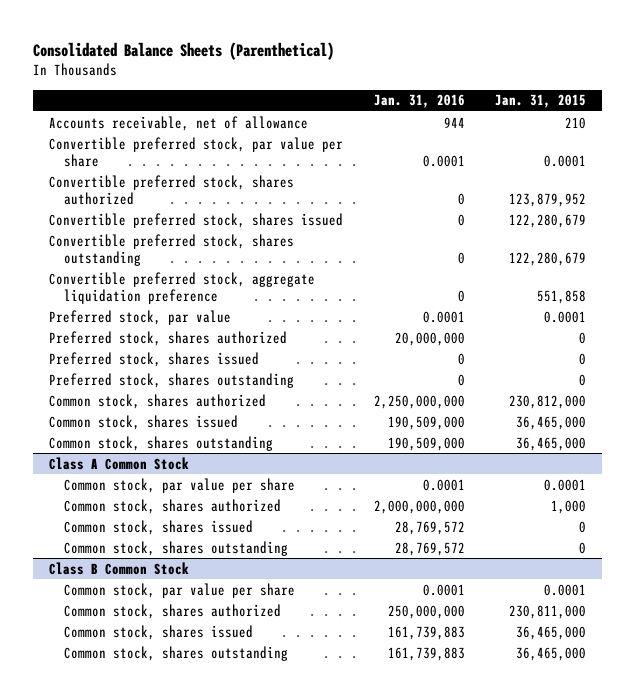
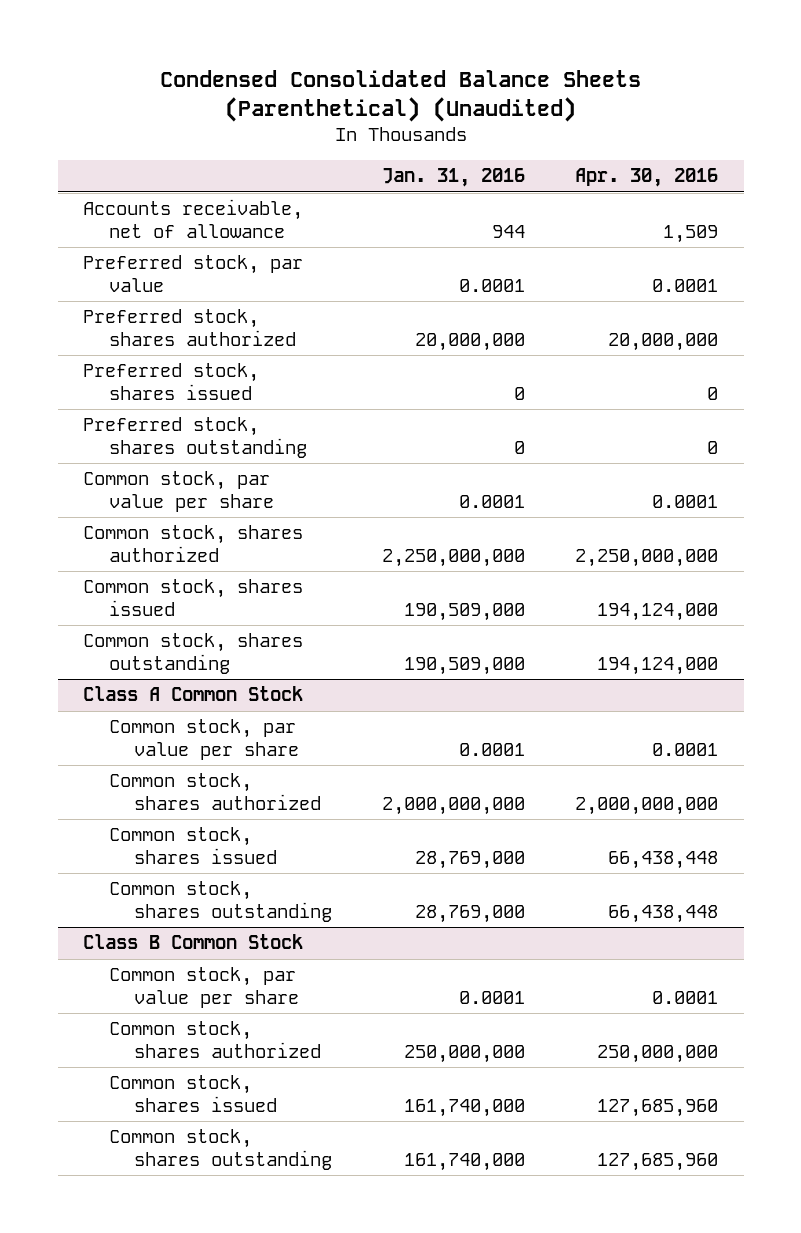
[33,41,335,60] Consolidated Balance Sheets (Parenthetical) -> [159,69,641,122] Condensed Consolidated Balance Sheets (Parenthetical) (Unaudited)
[495,94,587,109] Jan. 31, 2015 -> none
none -> [575,168,719,188] Apr. 30, 2016
[48,136,343,167] Convertible preferred stock, par value per share -> none
[48,174,294,205] Convertible preferred stock, shares authorized -> none
[48,212,343,228] Convertible preferred stock, shares issued -> none
[48,233,294,266] Convertible preferred stock, shares outstanding -> none
[48,271,315,304] Convertible preferred stock, aggregate liquidation preference -> none
none -> [83,471,274,512] Common stock, par value per share
[394,520,465,535] 28,769,572 -> [415,850,526,869] 28,769,000
[394,541,465,556] 28,769,572 -> [415,904,526,923] 28,769,000
[387,625,465,640] 161,739,883 -> [404,1098,526,1117] 161,740,000
[387,646,465,661] 161,739,883 -> [404,1152,526,1171] 161,740,000

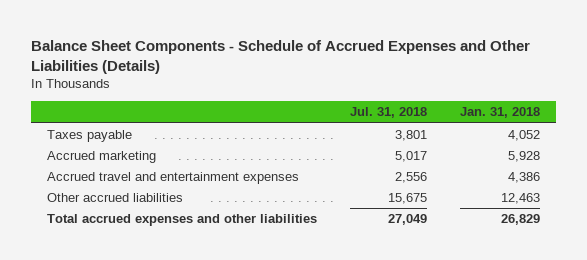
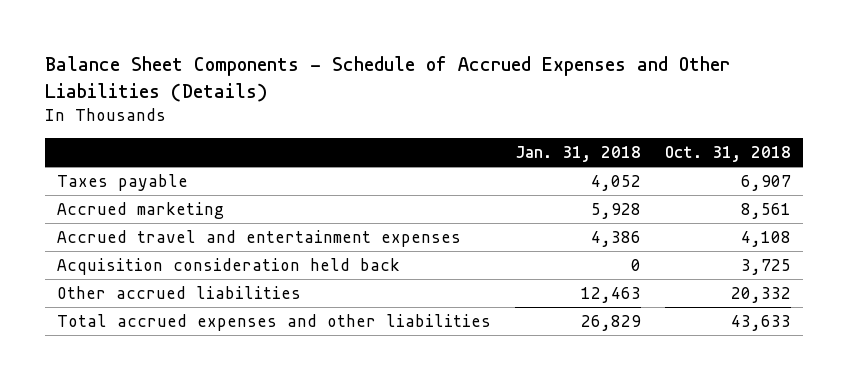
[350,107,428,119] Jul. 31, 2018 -> none
none -> [664,146,791,163] Oct. 31, 2018
none -> [56,258,400,276] Acquisition consideration held back

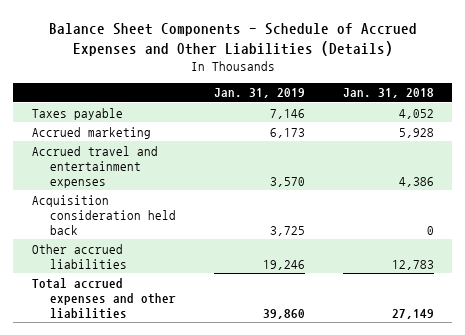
[664,146,791,163] Oct. 31, 2018 -> none
none -> [213,88,305,99] Jan. 31, 2019
[580,287,641,304] 12,463 -> [391,259,434,270] 12,783
[580,315,641,332] 26,829 -> [391,308,434,319] 27,149

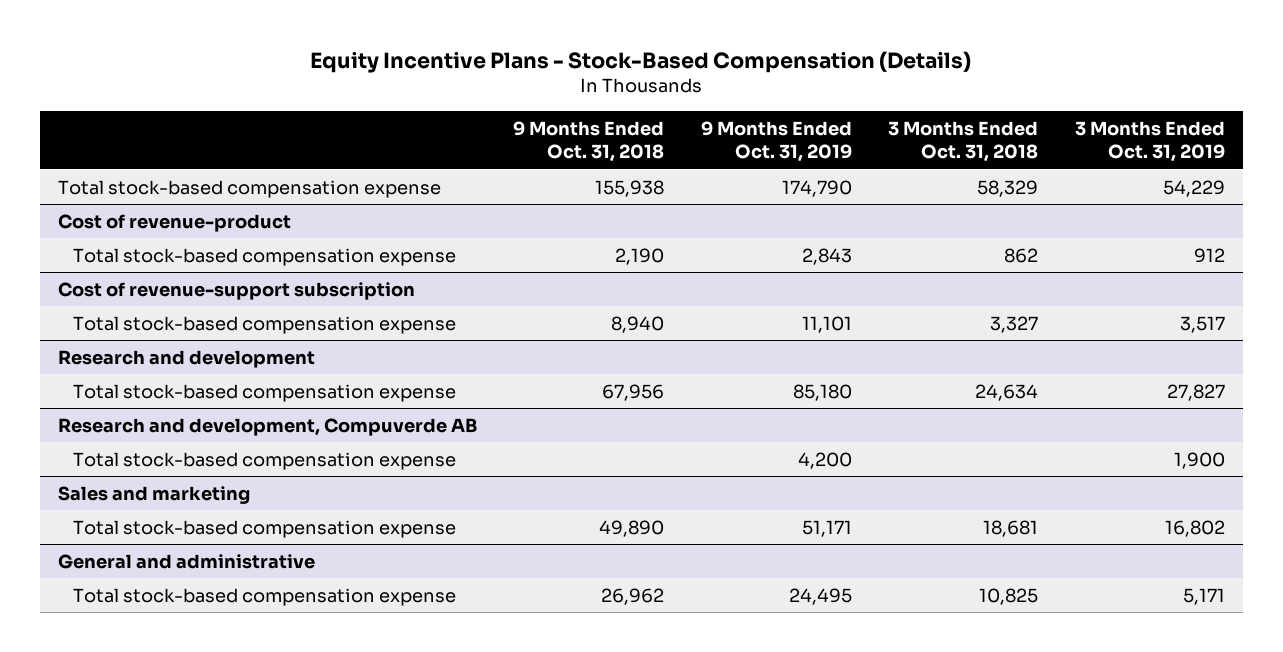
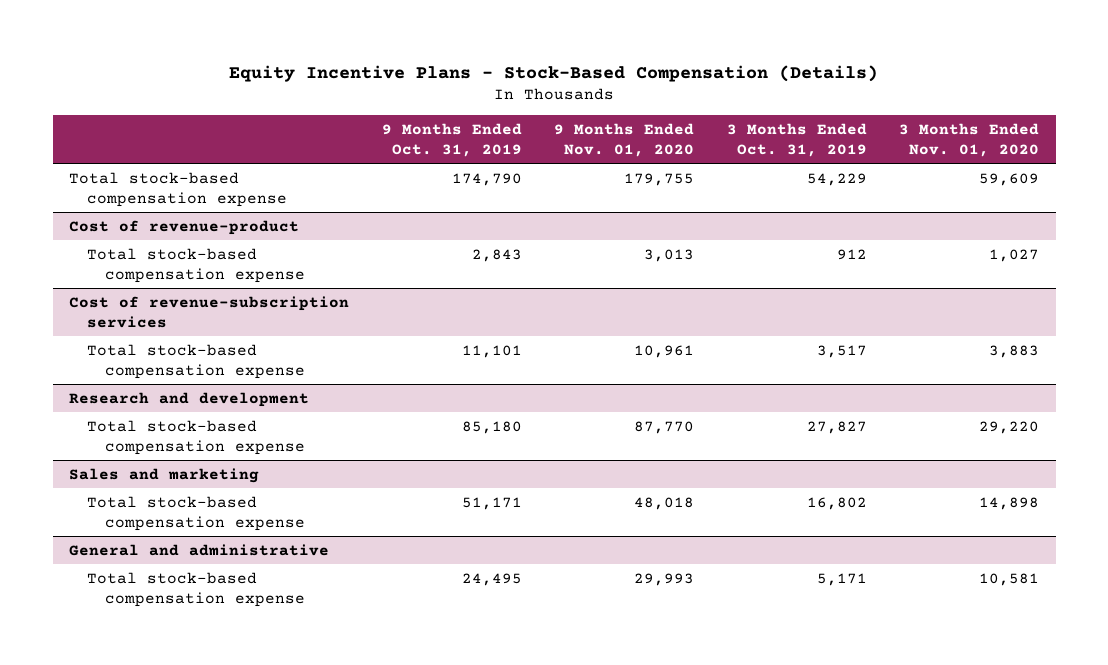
[513,120,665,163] 9 Months Ended Oct. 31, 2018 -> none
[888,120,1039,163] 3 Months Ended Oct. 31, 2018 -> none
none -> [554,123,695,157] 9 Months Ended Nov. 01, 2020
none -> [899,123,1040,157] 3 Months Ended Nov. 01, 2020
[58,281,416,300] Cost of revenue-support subscription -> [69,295,350,328] Cost of revenue-subscription services
[58,417,478,436] Research and development, Compuverde AB -> none
[73,451,457,470] Total stock-based compensation expense -> none

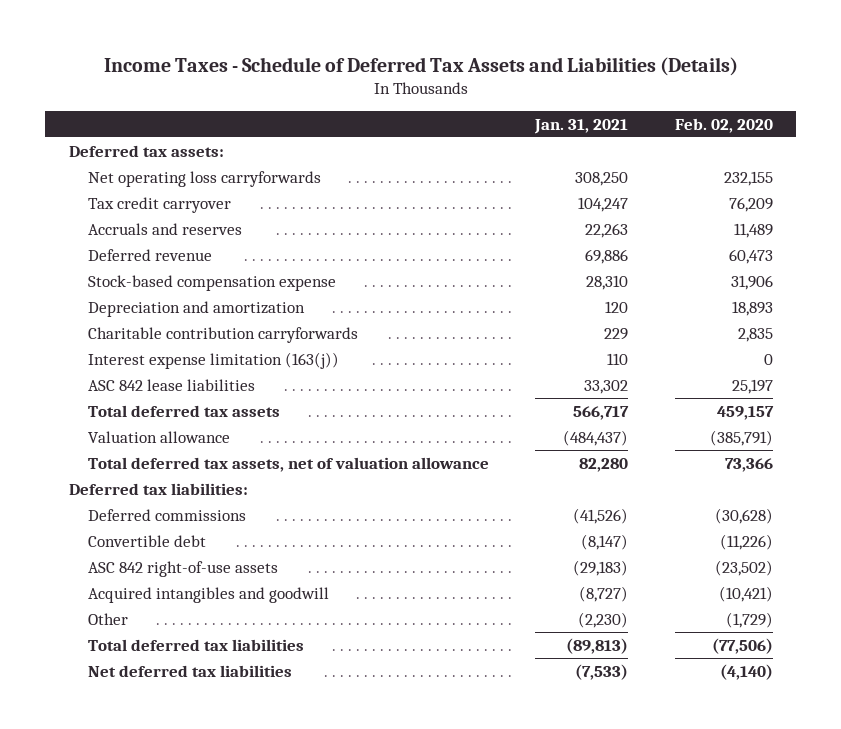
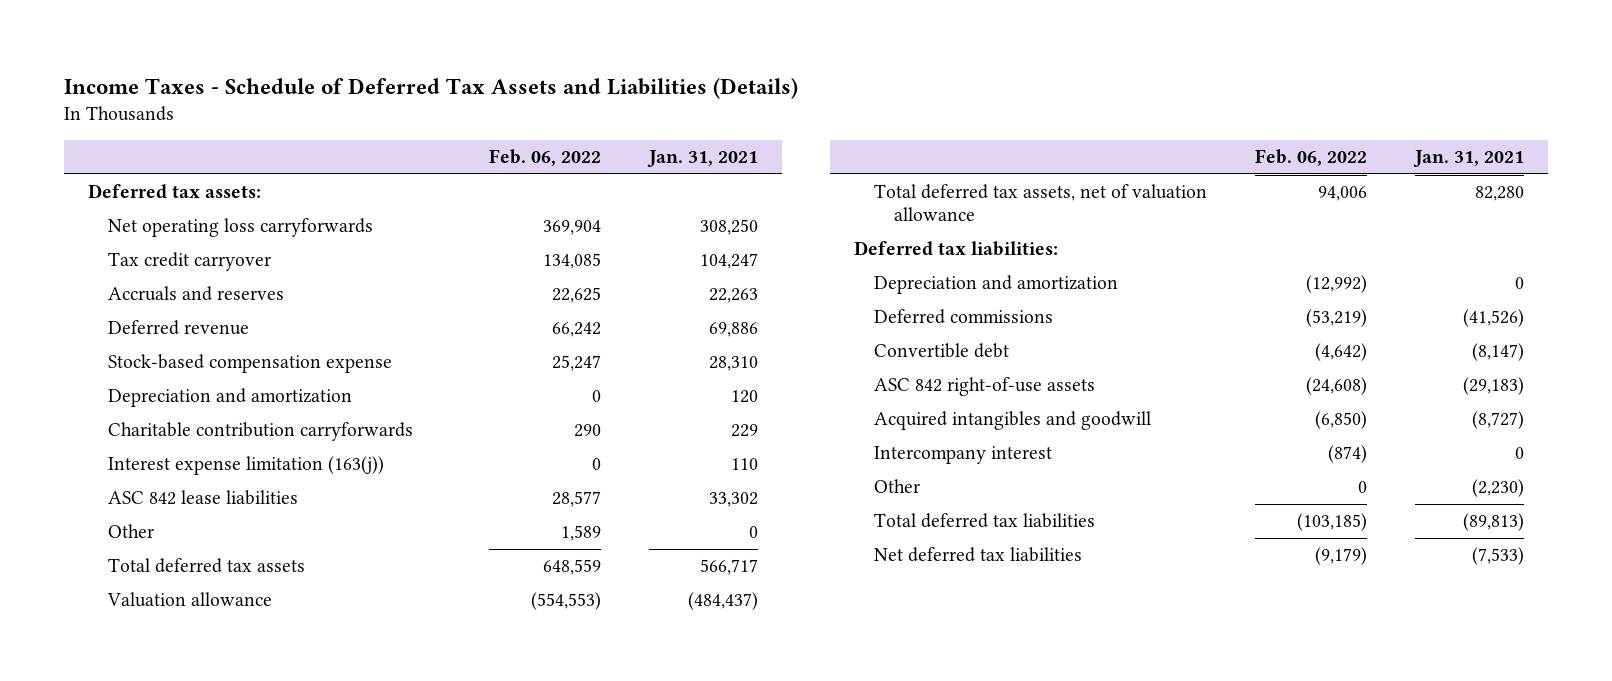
[674,117,773,133] Feb. 02, 2020 -> none
none -> [488,149,601,167] Feb. 06, 2022
none -> [107,524,154,539] Other
none -> [873,275,1118,295] Depreciation and amortization
none -> [873,446,1052,465] Intercompany interest

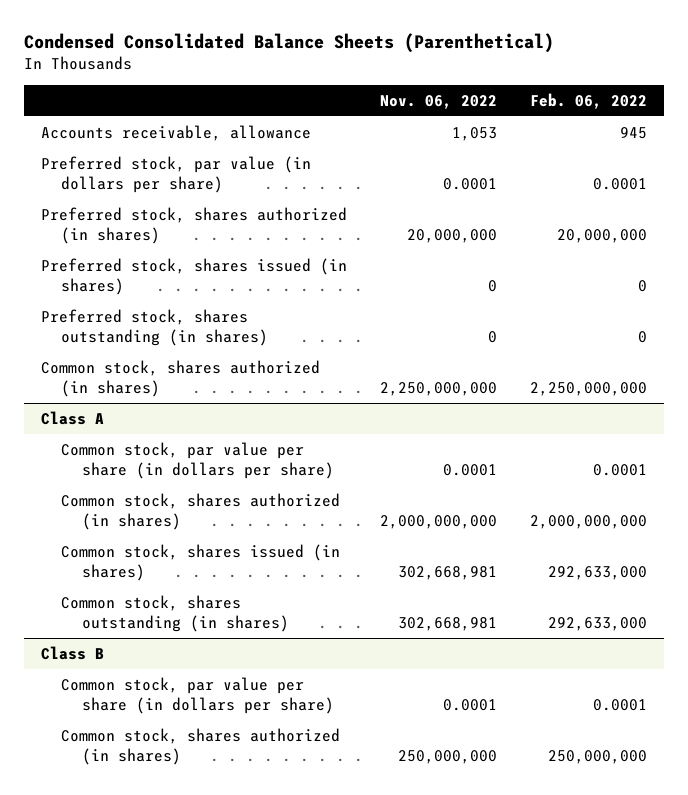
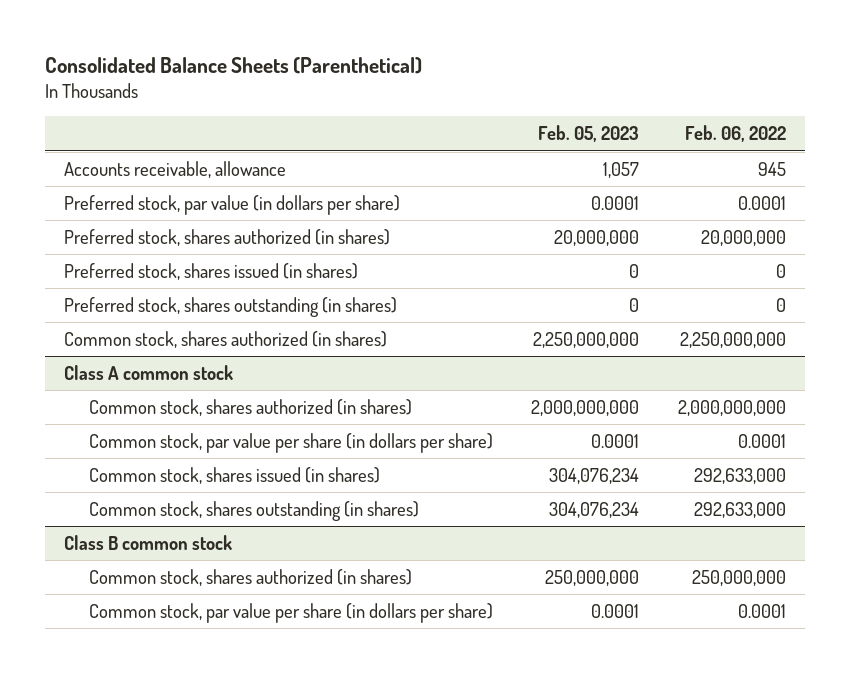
[23,33,554,54] Condensed Consolidated Balance Sheets (Parenthetical) -> [44,57,422,75] Consolidated Balance Sheets (Parenthetical)
[379,94,497,109] Nov. 06, 2022 -> none
none -> [538,125,640,143] Feb. 05, 2023
[61,442,334,479] Common stock, par value per share (in dollars per share) -> none
[40,411,104,426] Class A -> [63,364,233,380] Class A common stock
none -> [88,432,493,453] Common stock, par value per share (in dollars per share)
[61,677,334,714] Common stock, par value per share (in dollars per share) -> none
[40,646,104,661] Class B -> [63,534,232,550] Class B common stock
none -> [88,602,493,623] Common stock, par value per share (in dollars per share)

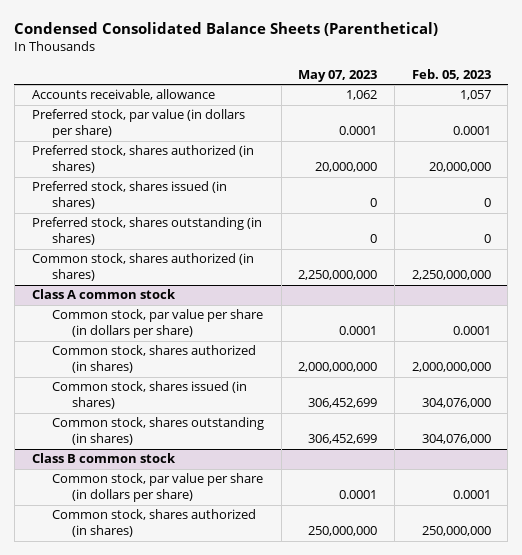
[44,57,422,75] Consolidated Balance Sheets (Parenthetical) -> [14,22,439,37] Condensed Consolidated Balance Sheets (Parenthetical)
[684,125,786,143] Feb. 06, 2022 -> none
none -> [298,69,378,82] May 07, 2023
[88,398,412,416] Common stock, shares authorized (in shares) -> [51,345,256,374] Common stock, shares authorized (in shares)
[549,467,640,484] 304,076,234 -> [421,398,491,409] 304,076,000
[549,501,640,518] 304,076,234 -> [421,434,491,445] 304,076,000
[88,568,412,586] Common stock, shares authorized (in shares) -> [51,509,256,538] Common stock, shares authorized (in shares)

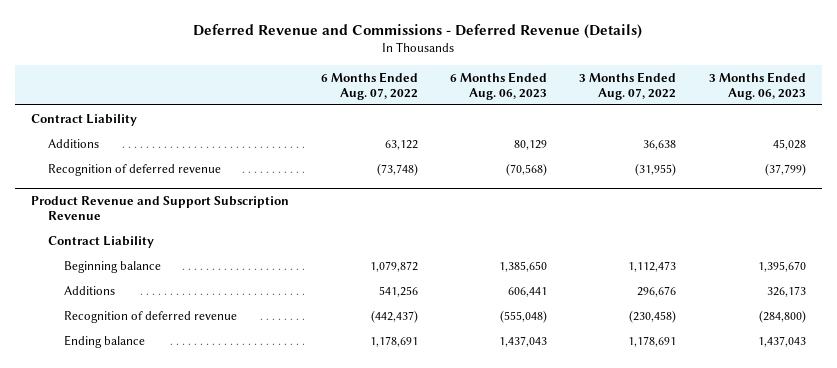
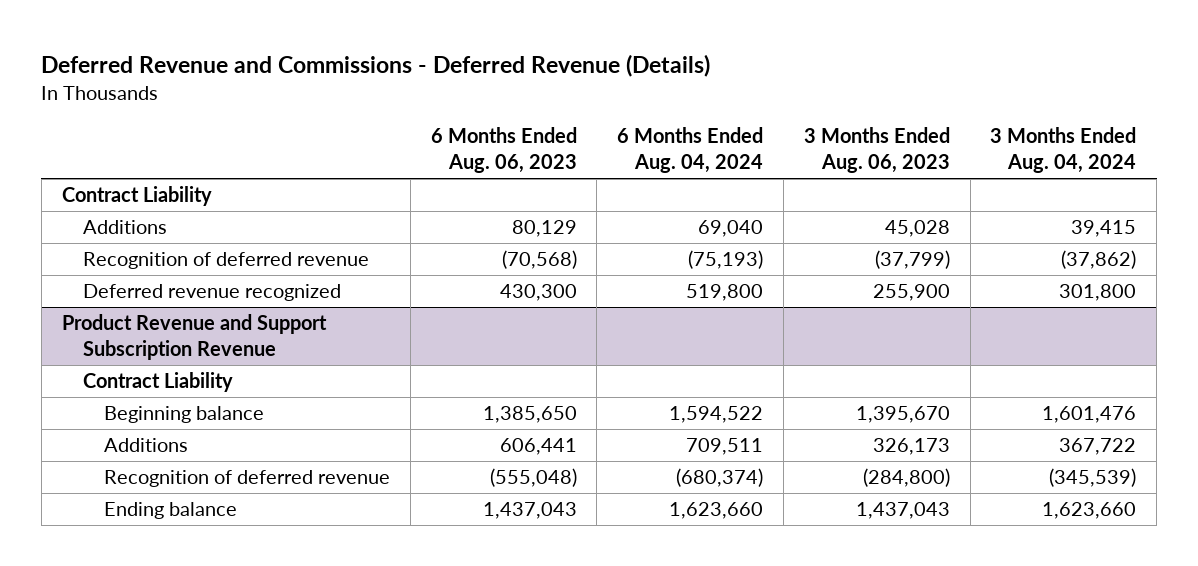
[321,71,419,100] 6 Months Ended Aug. 07, 2022 -> none
[579,71,677,100] 3 Months Ended Aug. 07, 2022 -> none
none -> [617,127,764,174] 6 Months Ended Aug. 04, 2024
none -> [990,127,1137,174] 3 Months Ended Aug. 04, 2024
none -> [82,284,341,302] Deferred revenue recognized

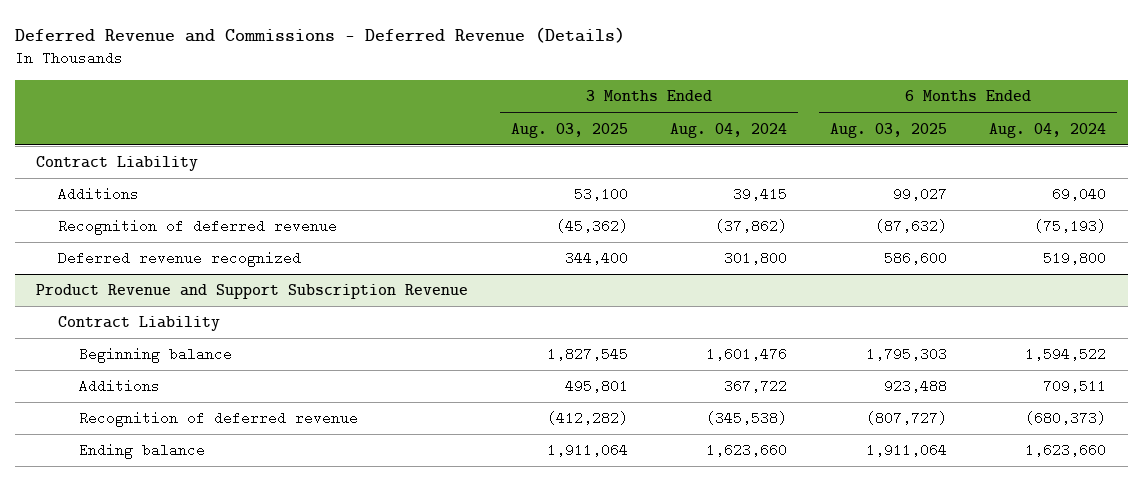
[430,127,577,174] 6 Months Ended Aug. 06, 2023 -> none
[803,127,950,174] 3 Months Ended Aug. 06, 2023 -> none
none -> [510,122,628,138] Aug. 03, 2025
none -> [829,122,947,138] Aug. 03, 2025
[676,468,764,488] (680,374) -> [1025,411,1107,426] (680,373)
[1049,468,1137,488] (345,539) -> [706,411,788,426] (345,538)

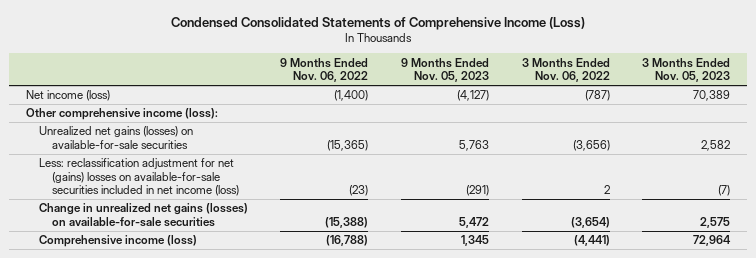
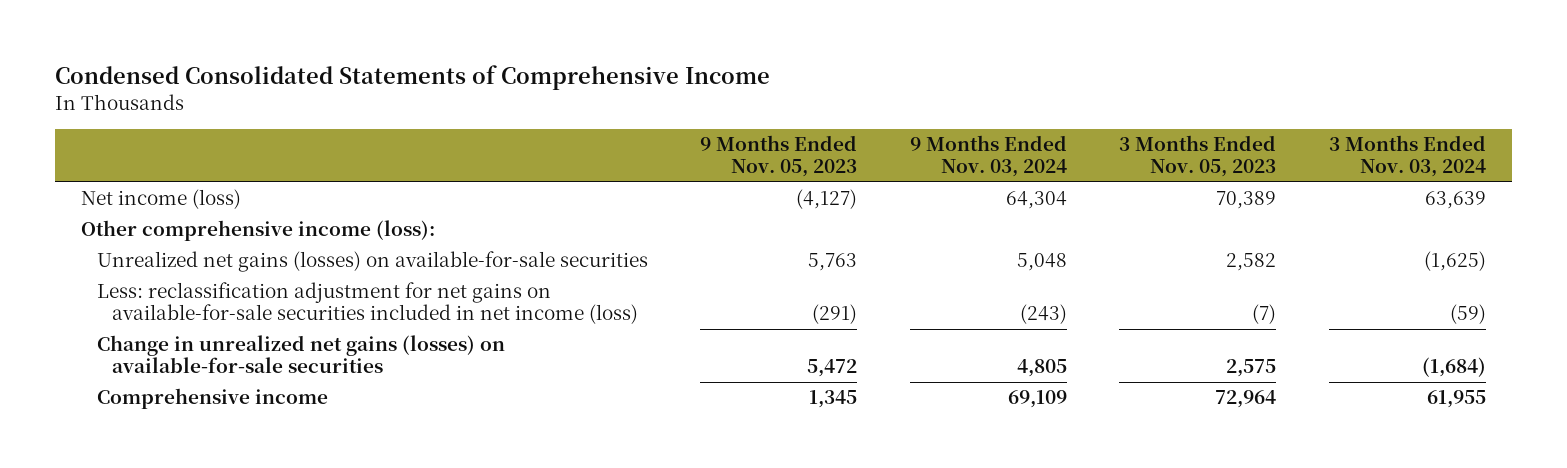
[170,16,585,30] Condensed Consolidated Statements of Comprehensive Income (Loss) -> [55,65,771,91] Condensed Consolidated Statements of Comprehensive Income
[280,57,369,83] 9 Months Ended Nov. 06, 2022 -> none
[521,57,610,83] 3 Months Ended Nov. 06, 2022 -> none
none -> [909,135,1067,178] 9 Months Ended Nov. 03, 2024
none -> [1328,135,1486,178] 3 Months Ended Nov. 03, 2024
[38,158,239,197] Less: reclassification adjustment for net (gains) losses on available-for-sale securities included in net income (loss) -> [96,282,638,325] Less: reclassification adjustment for net gains on available-for-sale securities included in net income (loss)
[38,235,197,248] Comprehensive income (loss) -> [96,388,328,410] Comprehensive income

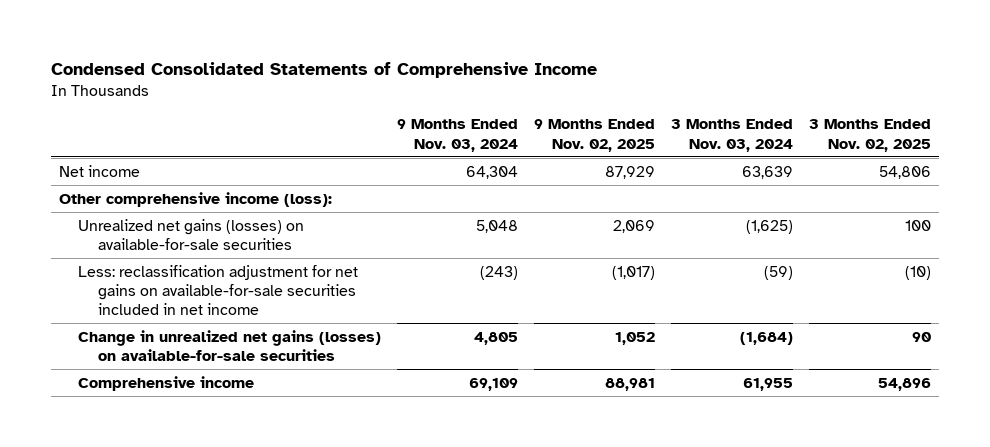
[700,135,858,178] 9 Months Ended Nov. 05, 2023 -> none
[1119,135,1277,178] 3 Months Ended Nov. 05, 2023 -> none
none -> [534,119,656,152] 9 Months Ended Nov. 02, 2025
none -> [808,119,931,152] 3 Months Ended Nov. 02, 2025
[81,189,242,210] Net income (loss) -> [59,164,141,177] Net income
[96,282,638,325] Less: reclassification adjustment for net gains on available-for-sale securities included in net income (loss) -> [78,264,359,315] Less: reclassification adjustment for net gains on available-for-sale securities included in net income

